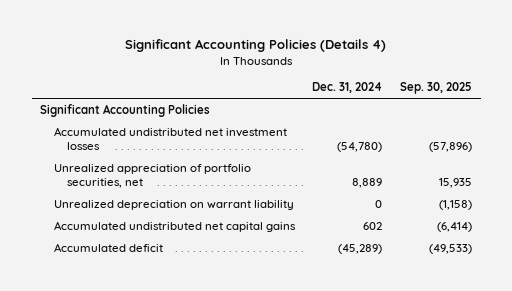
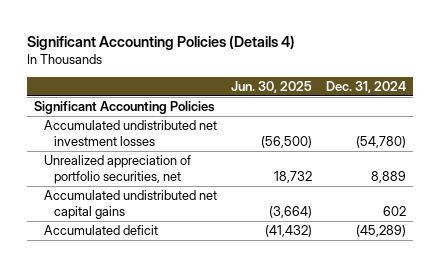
[399,82,472,95] Sep. 30, 2025 -> none
none -> [231,80,313,93] Jun. 30, 2025
[53,200,294,211] Unrealized depreciation on warrant liability -> none

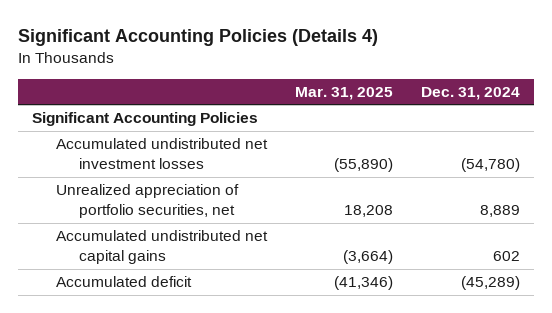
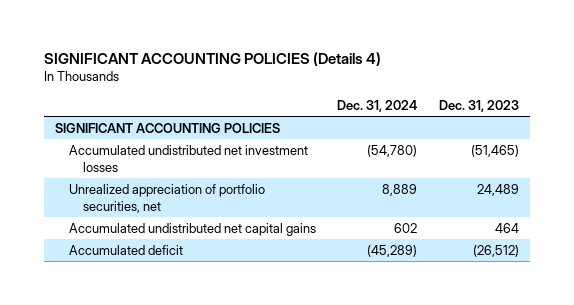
[18,29,379,47] Significant Accounting Policies (Details 4) -> [43,51,381,66] SIGNIFICANT ACCOUNTING POLICIES (Details 4)
[294,86,393,100] Mar. 31, 2025 -> none
none -> [439,100,520,113] Dec. 31, 2023
[32,112,259,127] Significant Accounting Policies -> [54,122,280,133] SIGNIFICANT ACCOUNTING POLICIES

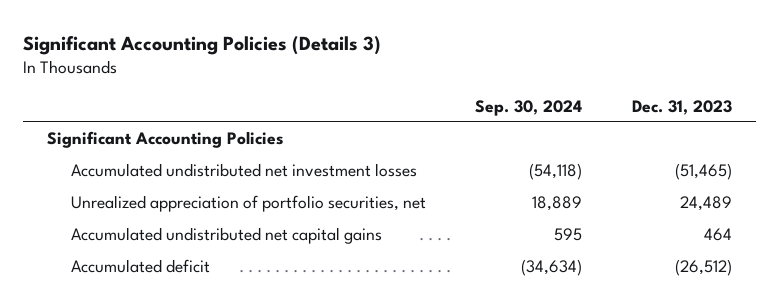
[43,51,381,66] SIGNIFICANT ACCOUNTING POLICIES (Details 4) -> [22,35,381,55] Significant Accounting Policies (Details 3)
[337,100,418,113] Dec. 31, 2024 -> none
none -> [475,99,583,116] Sep. 30, 2024
[54,122,280,133] SIGNIFICANT ACCOUNTING POLICIES -> [47,131,285,149] Significant Accounting Policies

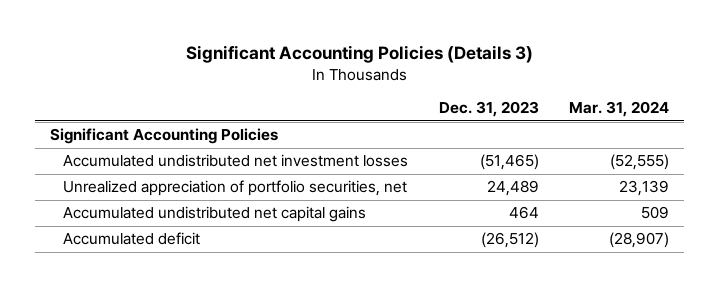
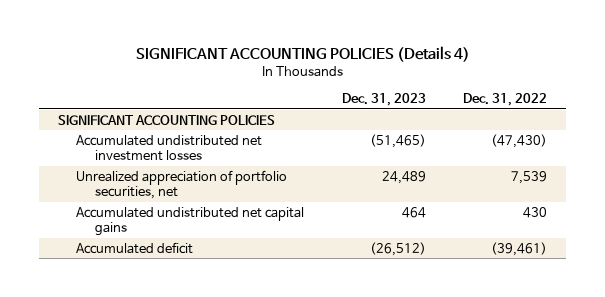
[185,44,533,63] Significant Accounting Policies (Details 3) -> [135,45,470,62] SIGNIFICANT ACCOUNTING POLICIES (Details 4)
[569,101,670,118] Mar. 31, 2024 -> none
none -> [463,93,548,107] Dec. 31, 2022
[50,128,279,145] Significant Accounting Policies -> [57,114,275,125] SIGNIFICANT ACCOUNTING POLICIES

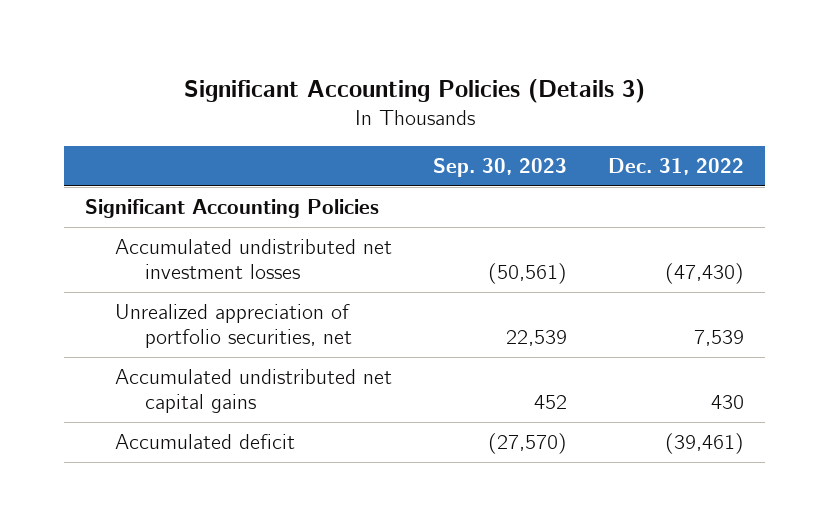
[135,45,470,62] SIGNIFICANT ACCOUNTING POLICIES (Details 4) -> [183,78,645,103] Significant Accounting Policies (Details 3)
[341,93,426,107] Dec. 31, 2023 -> none
none -> [433,157,568,177] Sep. 30, 2023
[57,114,275,125] SIGNIFICANT ACCOUNTING POLICIES -> [84,199,379,219] Significant Accounting Policies

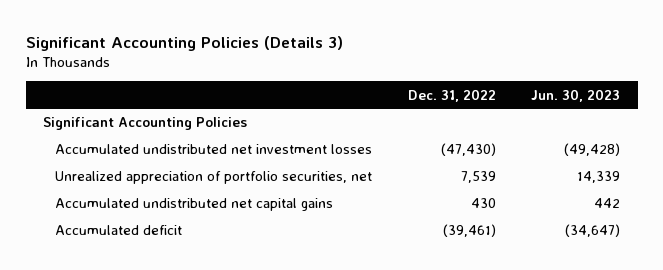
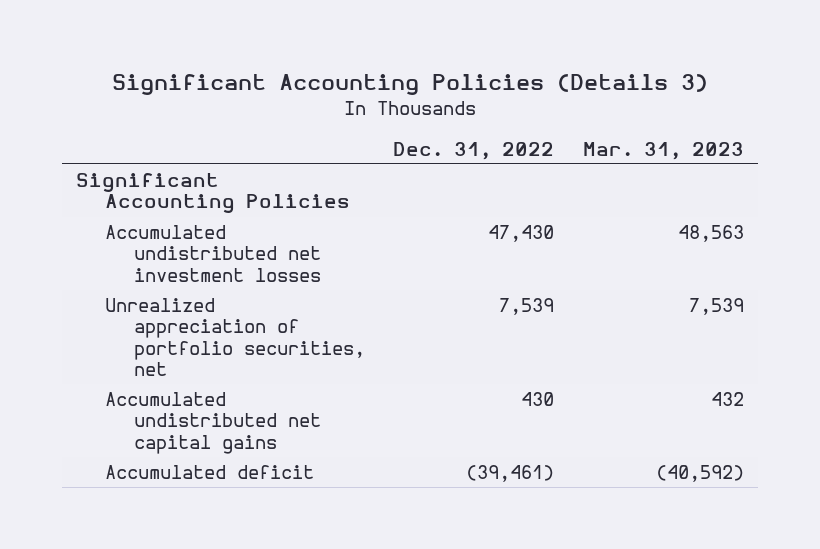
[531,88,621,102] Jun. 30, 2023 -> none
none -> [582,141,744,160] Mar. 31, 2023
[440,143,496,157] (47,430) -> [488,225,555,243] 47,430

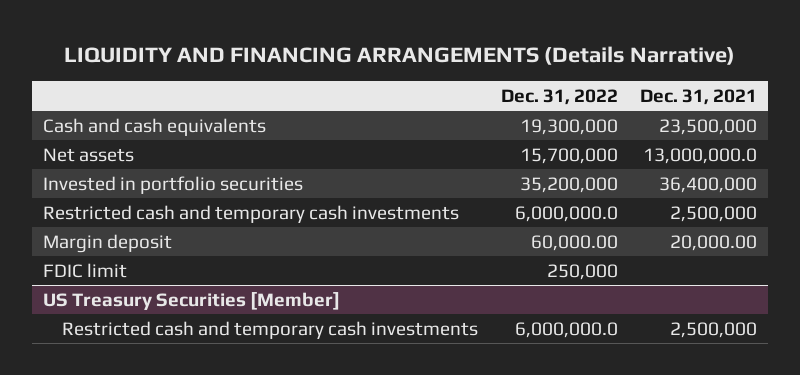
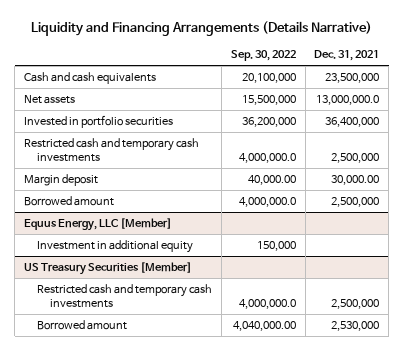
[64,45,736,65] LIQUIDITY AND FINANCING ARRANGEMENTS (Details Narrative) -> [30,21,372,37] Liquidity and Financing Arrangements (Details Narrative)
[500,88,618,105] Dec. 31, 2022 -> none
none -> [230,50,296,62] Sep. 30, 2022
[43,262,128,278] FDIC limit -> none
[669,234,757,251] 20,000.00 -> [331,174,380,185] 30,000.00
none -> [24,195,115,206] Borrowed amount
none -> [24,217,173,231] Equus Energy, LLC [Member]
none -> [37,239,194,253] Investment in additional equity
none -> [37,319,128,330] Borrowed amount

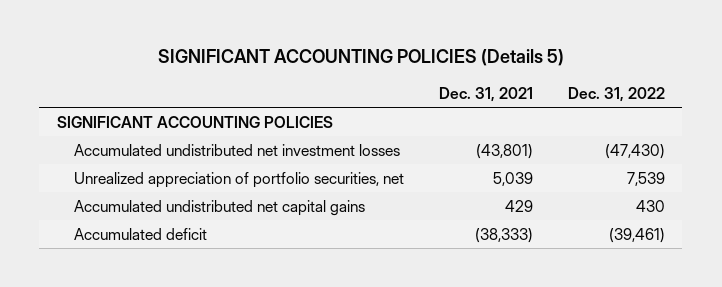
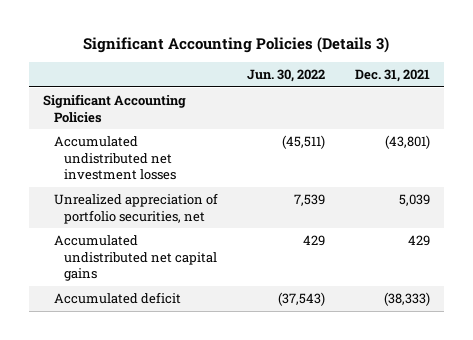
[157,49,564,67] SIGNIFICANT ACCOUNTING POLICIES (Details 5) -> [83,37,390,54] Significant Accounting Policies (Details 3)
[568,86,666,102] Dec. 31, 2022 -> none
none -> [247,69,326,83] Jun. 30, 2022
[56,115,333,128] SIGNIFICANT ACCOUNTING POLICIES -> [43,94,187,123] Significant Accounting Policies

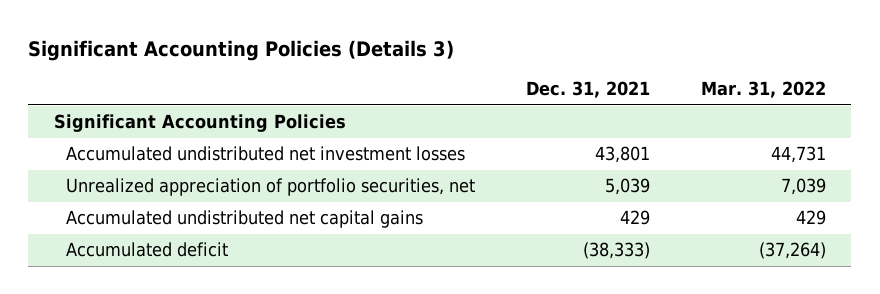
[247,69,326,83] Jun. 30, 2022 -> none
none -> [700,81,826,99] Mar. 31, 2022
[384,135,430,150] (43,801) -> [595,146,651,164] 43,801

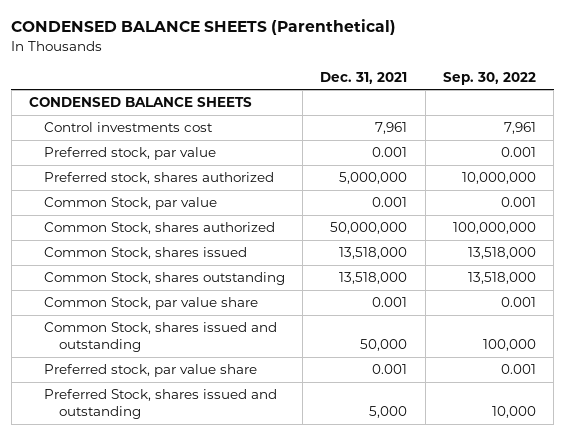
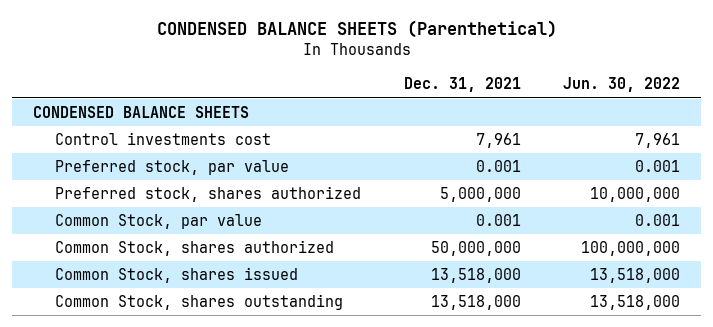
[442,71,536,85] Sep. 30, 2022 -> none
none -> [563,77,681,93] Jun. 30, 2022
[43,297,258,311] Common Stock, par value share -> none
[43,322,277,353] Common Stock, shares issued and outstanding -> none
[43,364,257,378] Preferred stock, par value share -> none
[43,389,277,420] Preferred Stock, shares issued and outstanding -> none

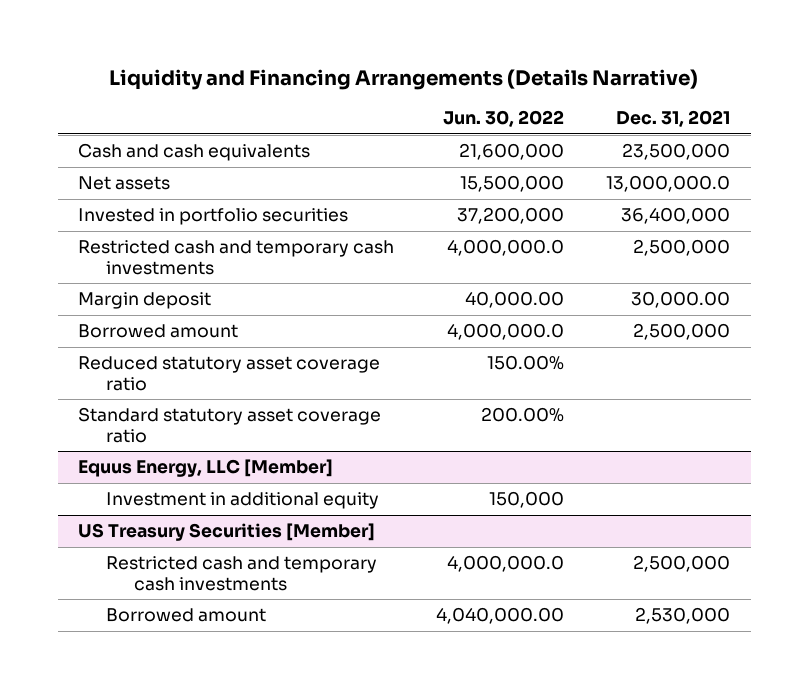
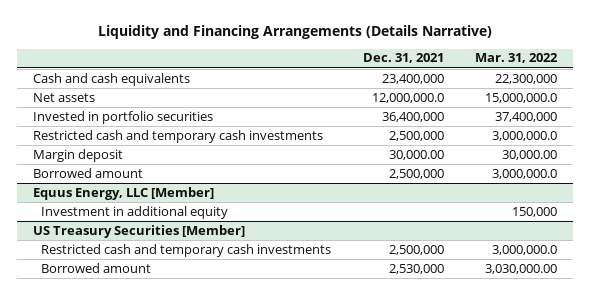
[443,110,565,128] Jun. 30, 2022 -> none
none -> [475,53,559,64] Mar. 31, 2022
[622,143,731,161] 23,500,000 -> [381,73,444,84] 23,400,000
[606,175,731,193] 13,000,000.0 -> [371,92,444,103] 12,000,000.0
[78,356,381,391] Reduced statutory asset coverage ratio -> none
[78,407,382,443] Standard statutory asset coverage ratio -> none

